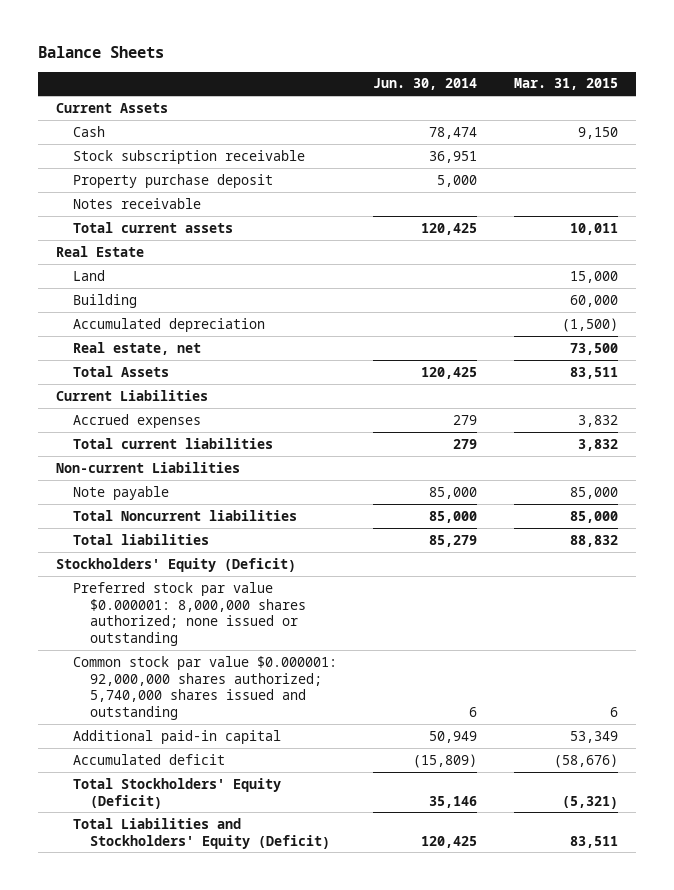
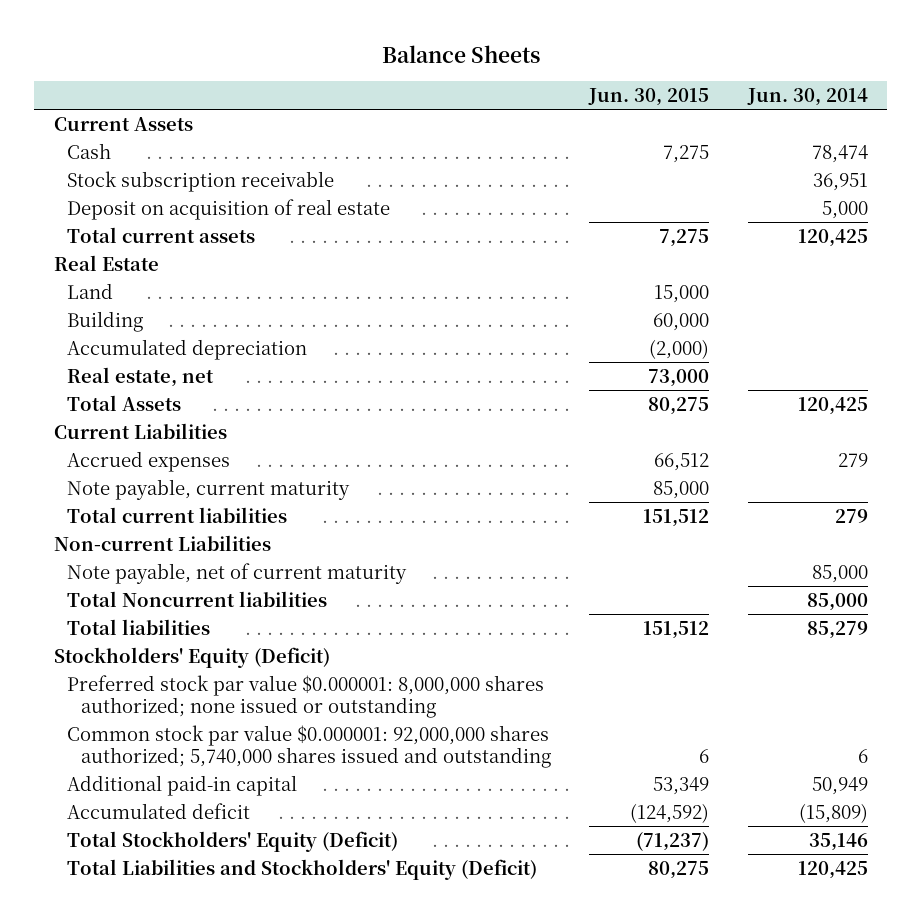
[513,78,618,91] Mar. 31, 2015 -> none
none -> [588,88,710,107] Jun. 30, 2015
[72,173,273,188] Property purchase deposit -> none
[72,197,201,209] Notes receivable -> none
none -> [67,198,391,220] Deposit on acquisition of real estate
none -> [67,478,351,500] Note payable, current maturity
[72,485,169,500] Note payable -> [67,562,408,584] Note payable, net of current maturity

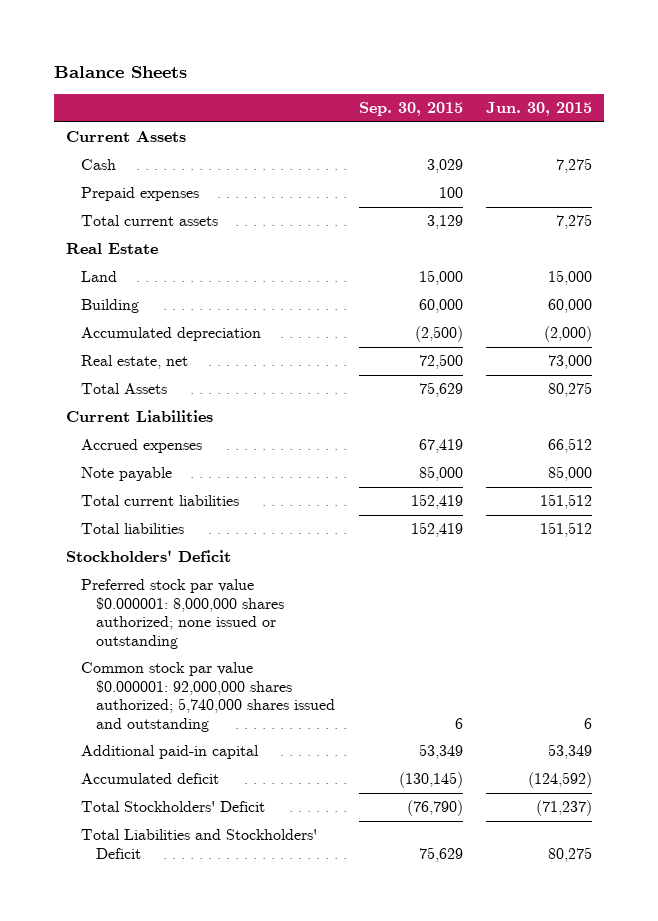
[746,88,868,107] Jun. 30, 2014 -> none
none -> [358,102,463,117] Sep. 30, 2015
[67,170,335,192] Stock subscription receivable -> none
[67,198,391,220] Deposit on acquisition of real estate -> none
none -> [81,187,200,202] Prepaid expenses
[67,478,351,500] Note payable, current maturity -> [81,467,173,482] Note payable
[53,534,271,551] Non-current Liabilities -> none
[67,562,408,584] Note payable, net of current maturity -> none
[67,590,328,607] Total Noncurrent liabilities -> none
[53,646,330,668] Stockholders' Equity (Deficit) -> [65,550,231,563] Stockholders' Deficit
[67,830,399,852] Total Stockholders' Equity (Deficit) -> [81,801,266,813] Total Stockholders' Deficit
[67,858,538,880] Total Liabilities and Stockholders' Equity (Deficit) -> [81,829,318,859] Total Liabilities and Stockholders' Deficit

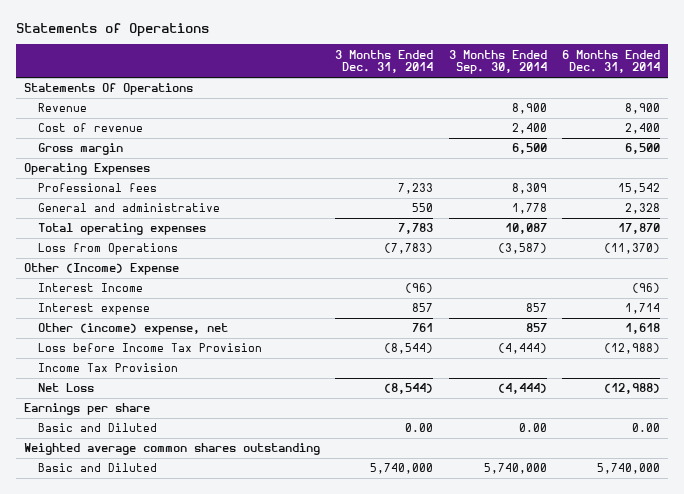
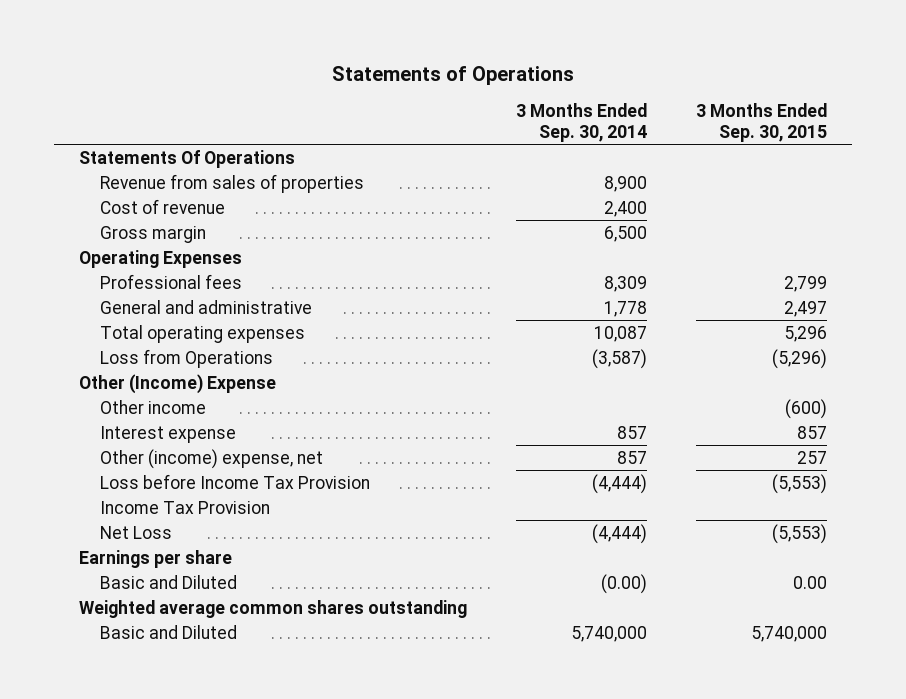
[335,49,434,74] 3 Months Ended Dec. 31, 2014 -> none
[562,49,661,74] 6 Months Ended Dec. 31, 2014 -> none
none -> [696,102,828,142] 3 Months Ended Sep. 30, 2015
[37,103,87,113] Revenue -> [100,173,365,193] Revenue from sales of properties
[37,283,143,293] Interest Income -> none
none -> [100,399,207,414] Other income
[518,423,547,433] 0.00 -> [601,573,648,594] (0.00)

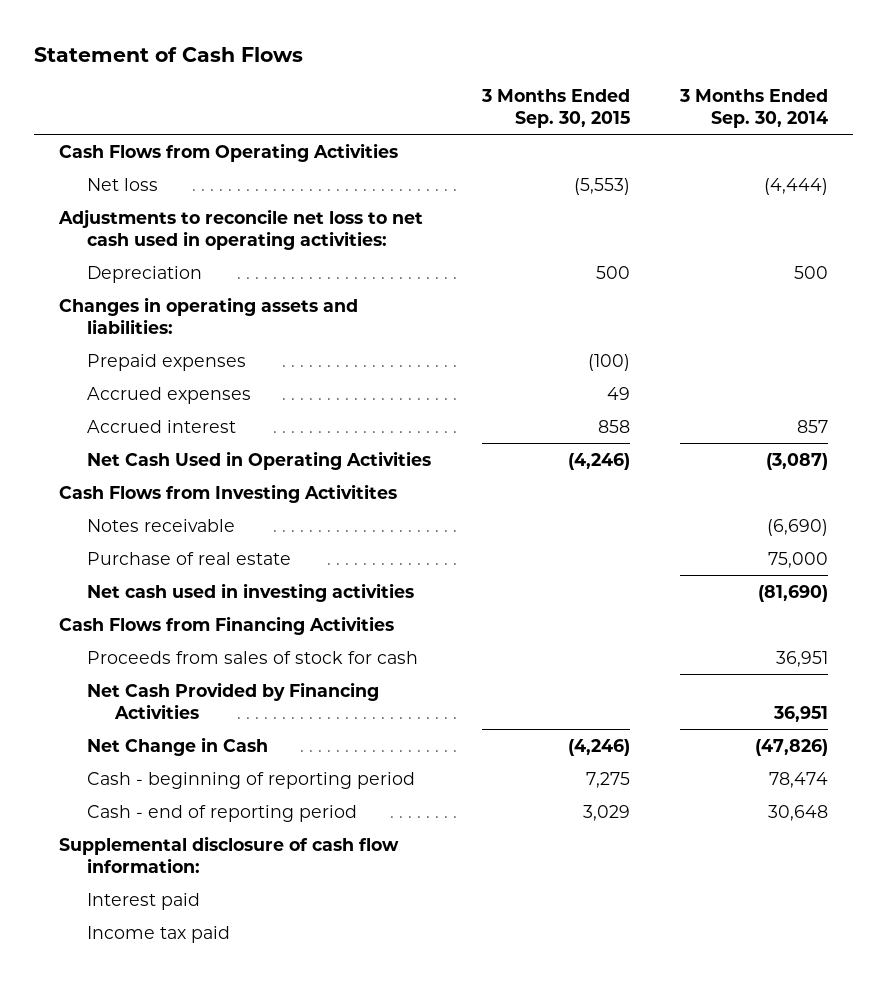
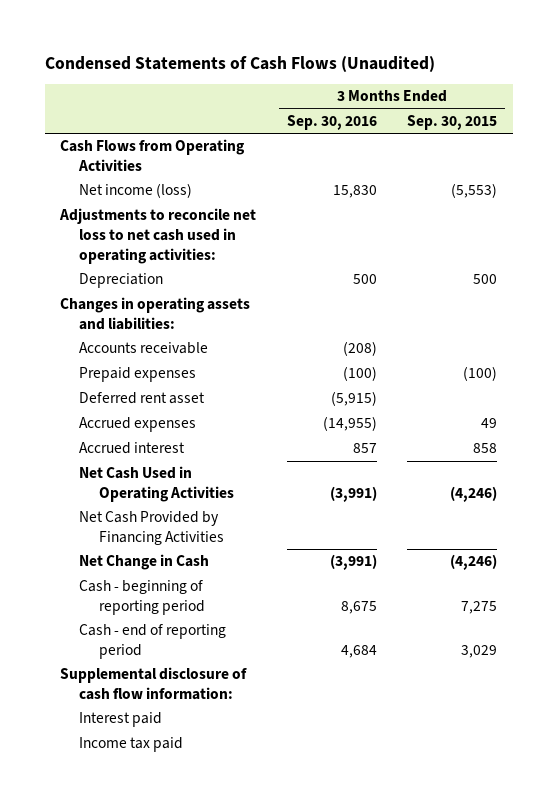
[34,46,304,62] Statement of Cash Flows -> [45,55,436,72] Condensed Statements of Cash Flows (Unaudited)
[678,89,828,128] 3 Months Ended Sep. 30, 2014 -> none
none -> [286,114,377,130] Sep. 30, 2016
[87,177,159,191] Net loss -> [79,183,193,199] Net income (loss)
none -> [79,342,209,355] Accounts receivable
none -> [79,392,206,405] Deferred rent asset
[59,483,398,503] Cash Flows from Investing Activitites -> none
[87,518,236,532] Notes receivable -> none
[87,551,292,565] Purchase of real estate -> none
[87,582,415,602] Net cash used in investing activities -> none
[59,615,395,635] Cash Flows from Financing Activities -> none
[87,650,419,664] Proceeds from sales of stock for cash -> none

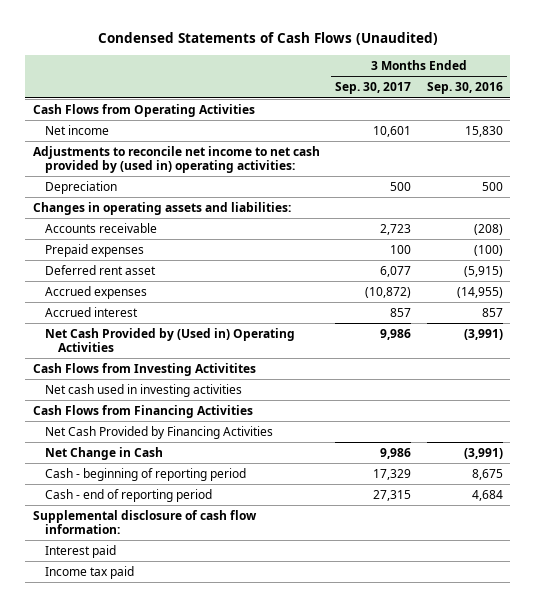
[407,114,498,130] Sep. 30, 2015 -> none
none -> [335,82,412,95] Sep. 30, 2017
[79,183,193,199] Net income (loss) -> [45,124,110,135] Net income
[59,208,257,264] Adjustments to reconcile net loss to net cash used in operating activities: -> [32,145,320,173] Adjustments to reconcile net income to net cash provided by (used in) operating activities:
[79,466,234,503] Net Cash Used in Operating Activities -> [45,327,296,352] Net Cash Provided by (Used in) Operating Activities
none -> [32,362,256,376] Cash Flows from Investing Activitites
none -> [45,383,243,397] Net cash used in investing activities
none -> [32,404,253,418] Cash Flows from Financing Activities

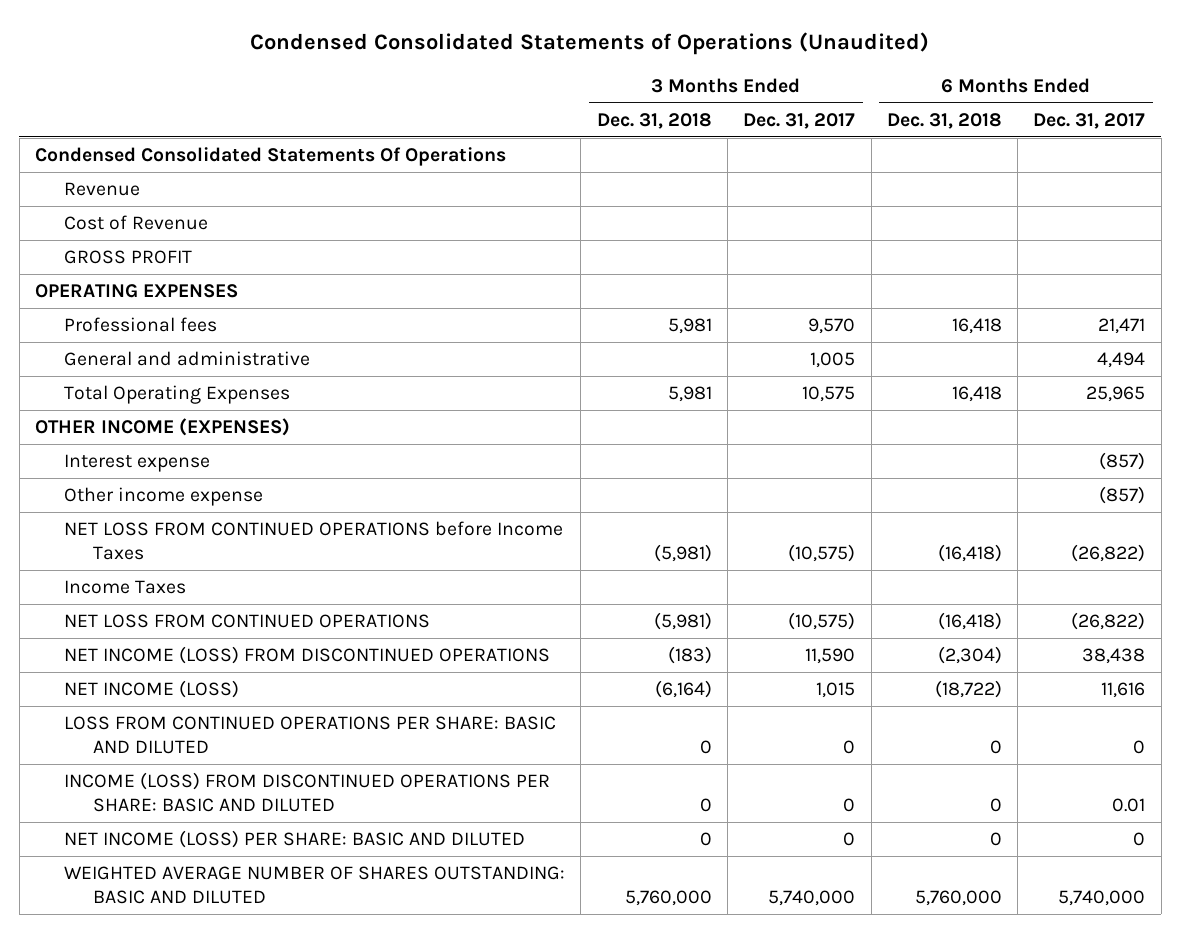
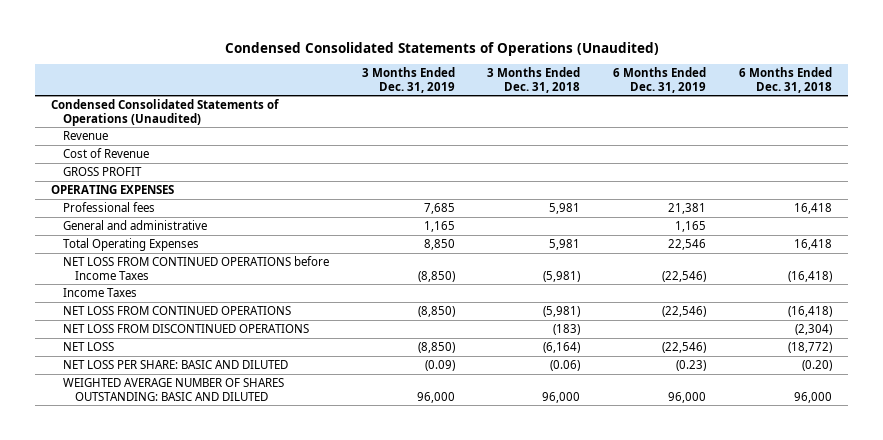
[743,112,856,129] Dec. 31, 2017 -> none
[1033,112,1146,129] Dec. 31, 2017 -> none
none -> [361,67,455,93] 3 Months Ended Dec. 31, 2019
none -> [613,67,707,93] 6 Months Ended Dec. 31, 2019
[35,147,507,167] Condensed Consolidated Statements Of Operations -> [50,98,279,126] Condensed Consolidated Statements of Operations (Unaudited)
[35,418,291,437] OTHER INCOME (EXPENSES) -> none
[64,454,211,473] Interest expense -> none
[64,487,264,507] Other income expense -> none
[64,716,557,754] LOSS FROM CONTINUED OPERATIONS PER SHARE: BASIC AND DILUTED -> none
[64,772,551,812] INCOME (LOSS) FROM DISCONTINUED OPERATIONS PER SHARE: BASIC AND DILUTED -> none
[64,646,551,665] NET INCOME (LOSS) FROM DISCONTINUED OPERATIONS -> [62,323,309,333] NET LOSS FROM DISCONTINUED OPERATIONS
[64,680,240,699] NET INCOME (LOSS) -> [62,341,114,351] NET LOSS
[934,680,1002,699] (18,722) -> [788,341,833,353] (18,772)
[64,830,526,849] NET INCOME (LOSS) PER SHARE: BASIC AND DILUTED -> [62,359,288,369] NET LOSS PER SHARE: BASIC AND DILUTED
[699,832,712,847] 0 -> [550,359,581,371] (0.06)
[989,832,1002,847] 0 -> [802,359,833,371] (0.20)
[624,889,712,906] 5,760,000 -> [542,391,581,403] 96,000
[914,889,1002,906] 5,760,000 -> [794,391,833,403] 96,000

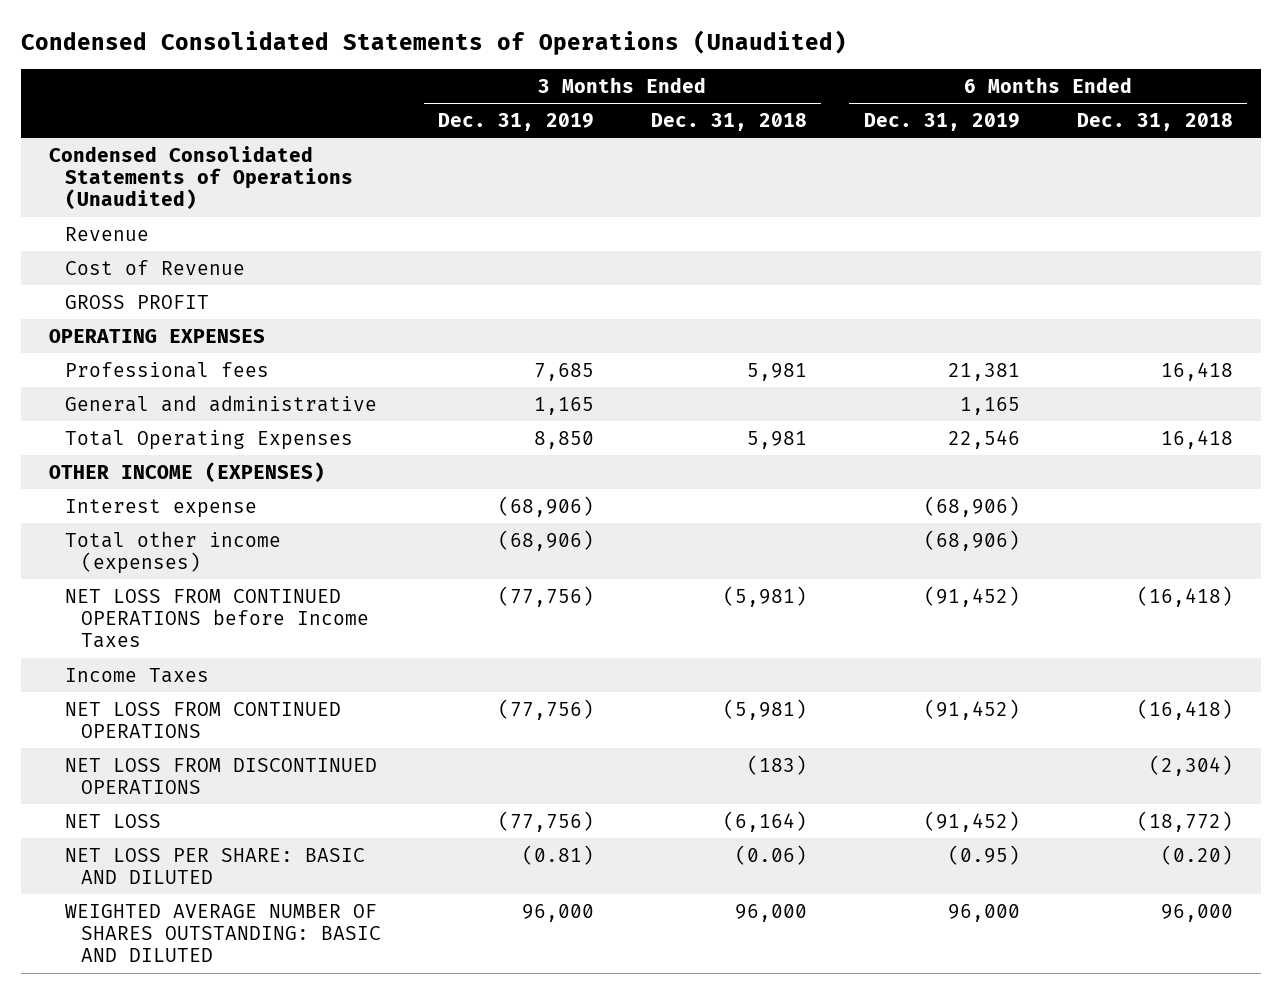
none -> [49,461,326,483] OTHER INCOME (EXPENSES)
none -> [64,498,257,518] Interest expense
none -> [64,530,281,575] Total other income (expenses)
[417,270,455,282] (8,850) -> [497,585,594,607] (77,756)
[662,270,707,282] (22,546) -> [923,585,1020,607] (91,452)
[417,305,455,317] (8,850) -> [497,698,594,720] (77,756)
[662,305,707,317] (22,546) -> [923,698,1020,720] (91,452)
[417,341,455,353] (8,850) -> [497,810,594,832] (77,756)
[662,341,707,353] (22,546) -> [923,810,1020,832] (91,452)
[424,359,455,371] (0.09) -> [521,844,594,865] (0.81)
[676,359,707,371] (0.23) -> [947,844,1020,865] (0.95)

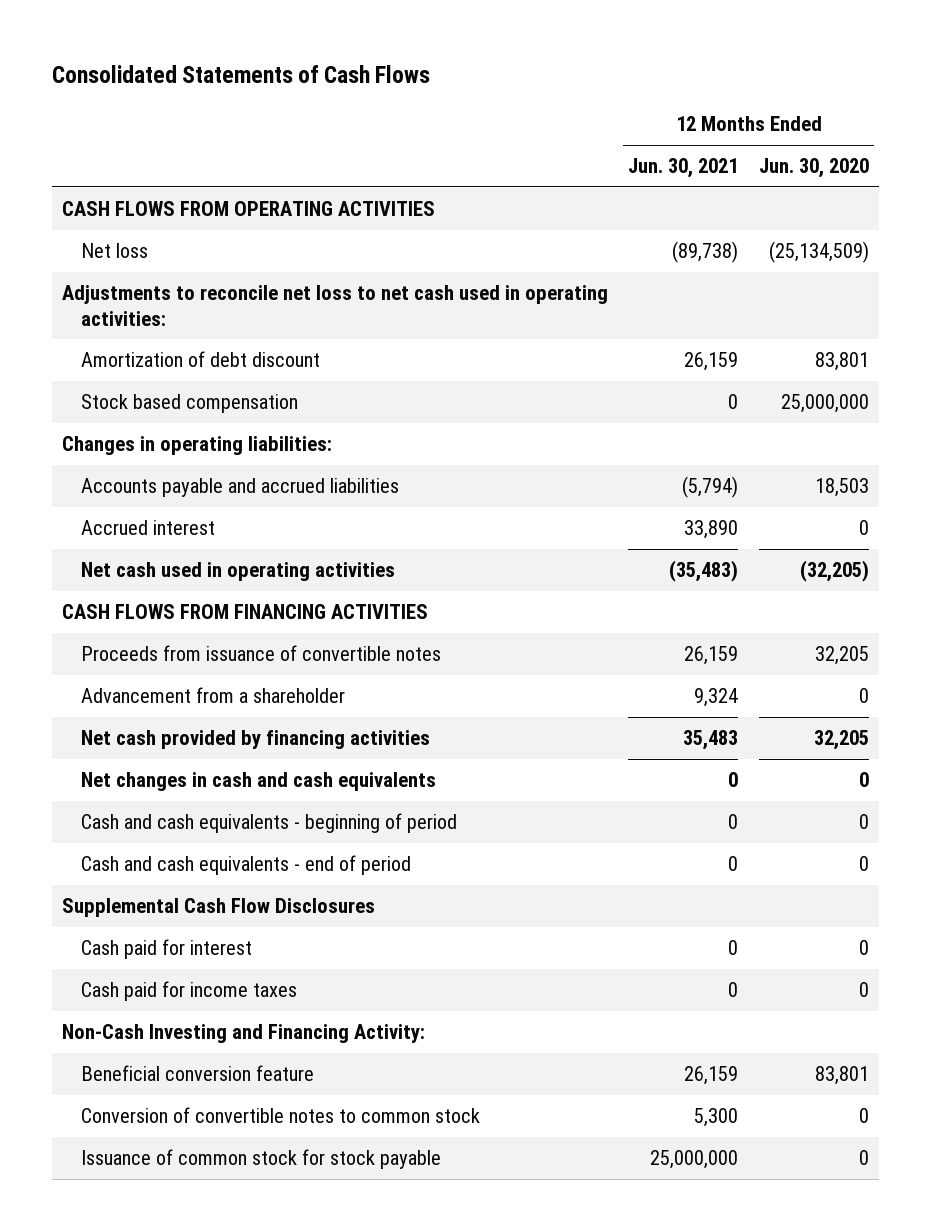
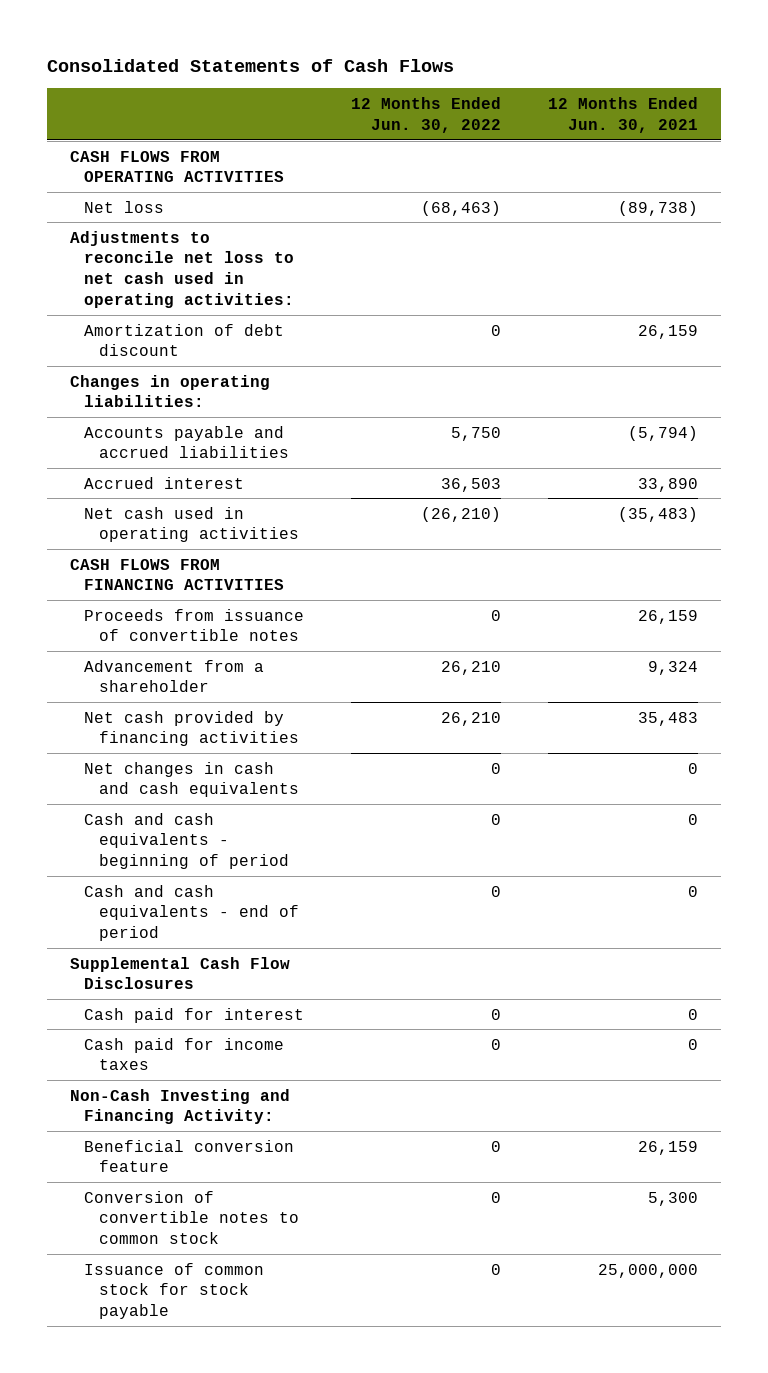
[758,158,869,179] Jun. 30, 2020 -> none
none -> [351,96,502,133] 12 Months Ended Jun. 30, 2022
[80,394,298,414] Stock based compensation -> none

